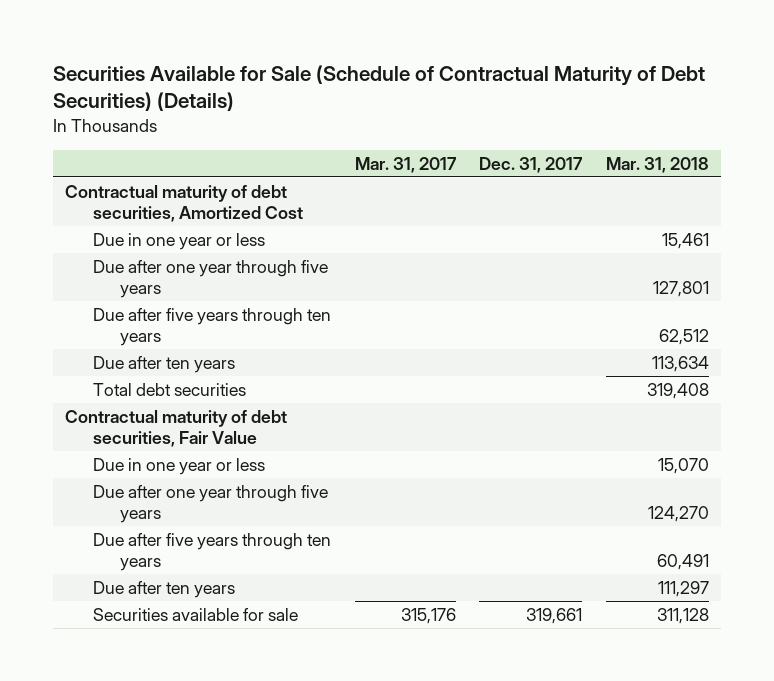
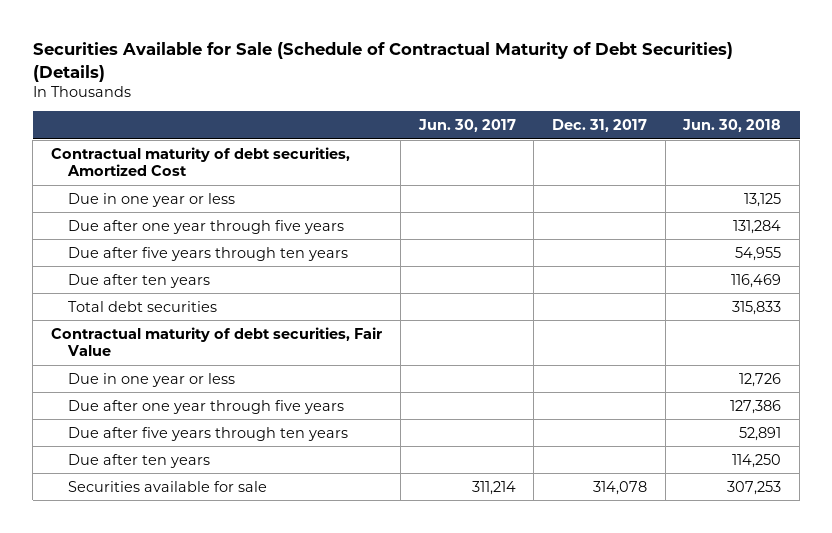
[354,156,457,173] Mar. 31, 2017 -> none
[606,156,710,173] Mar. 31, 2018 -> none
none -> [417,119,516,133] Jun. 30, 2017
none -> [682,119,782,133] Jun. 30, 2018
[526,607,583,624] 319,661 -> [592,480,647,495] 314,078

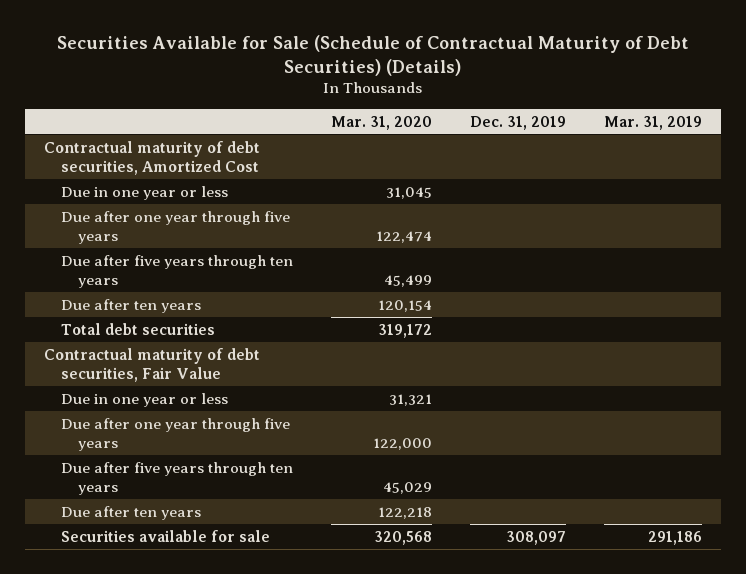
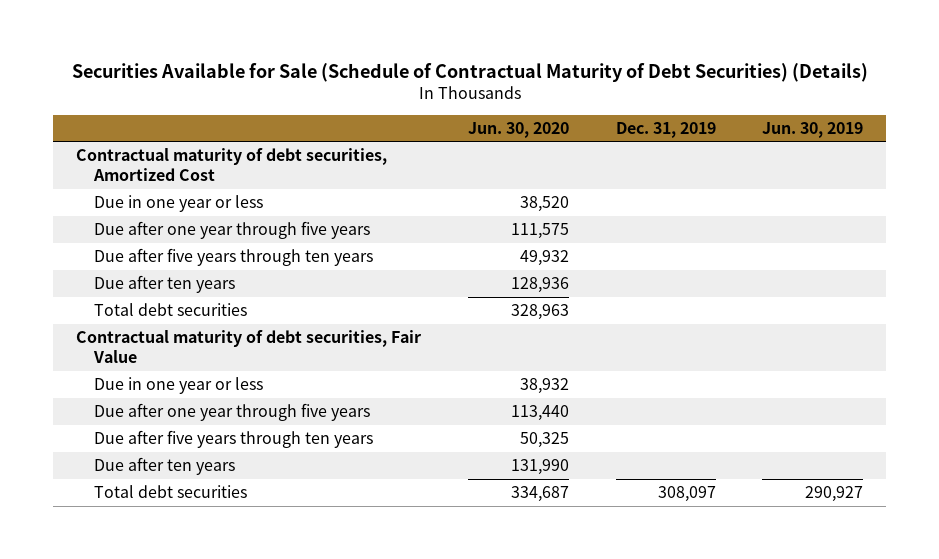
[330,115,432,130] Mar. 31, 2020 -> none
[604,115,703,130] Mar. 31, 2019 -> none
none -> [467,121,569,138] Jun. 30, 2020
none -> [762,121,864,138] Jun. 30, 2019
[60,529,270,542] Securities available for sale -> [94,485,248,499] Total debt securities

